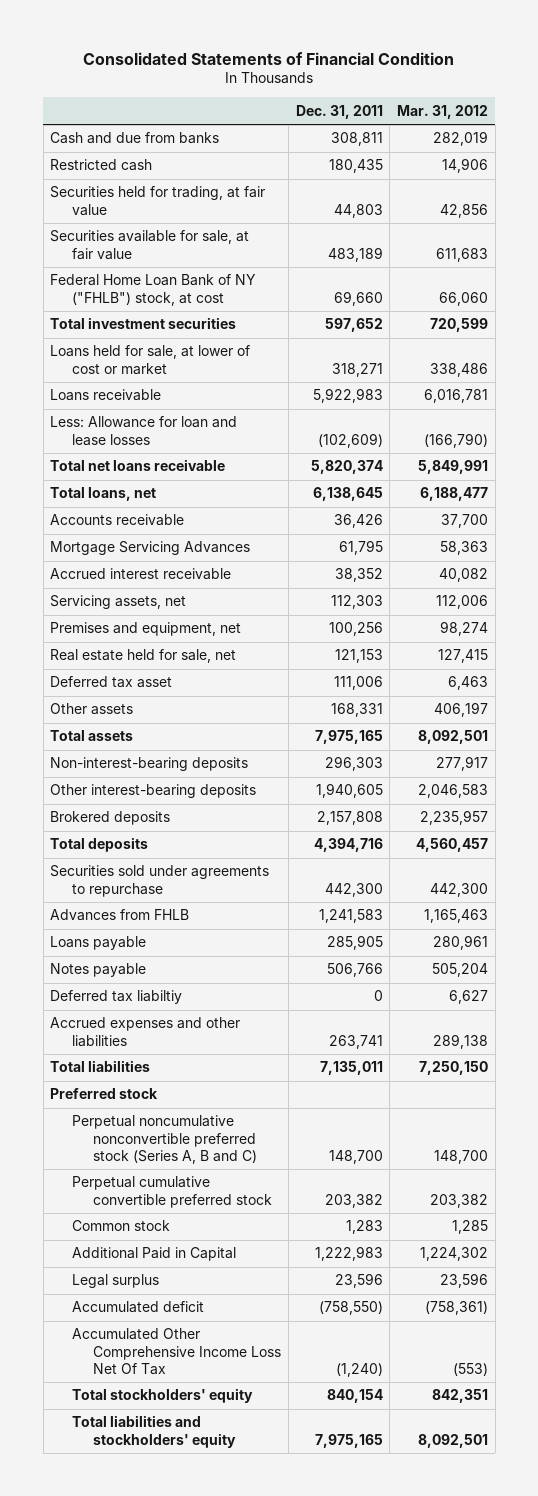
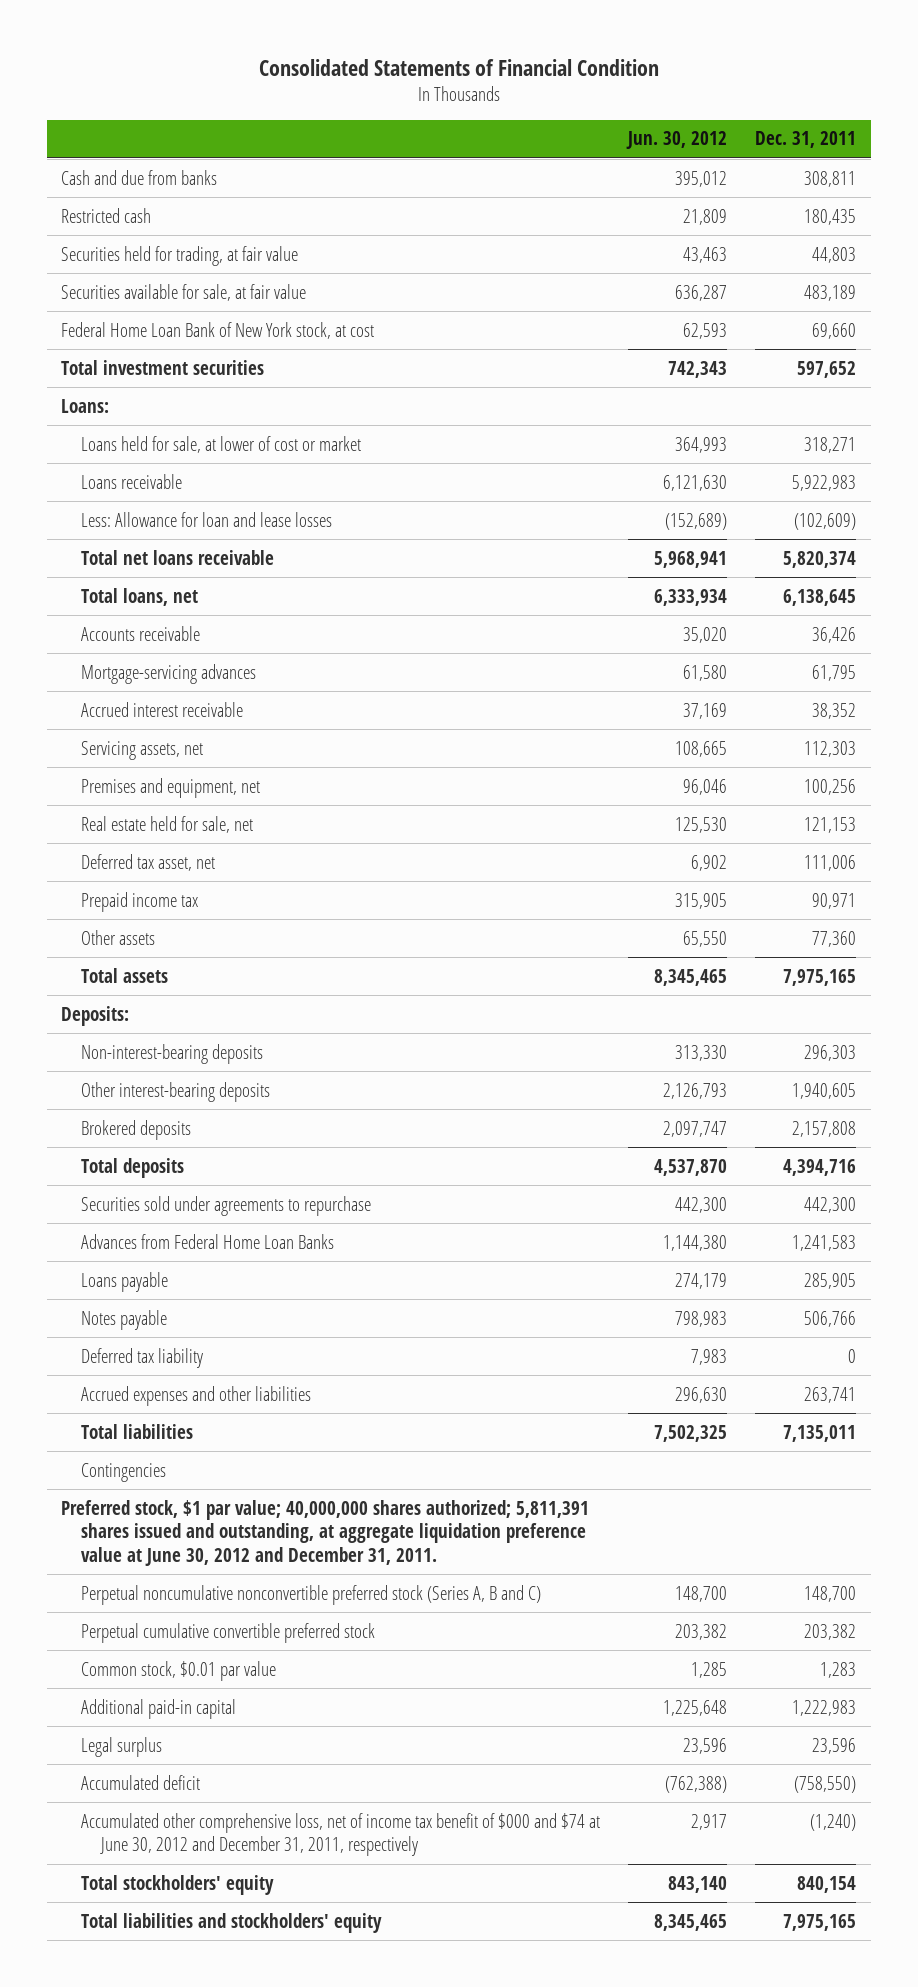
[396,104,488,119] Mar. 31, 2012 -> none
none -> [626,131,728,150] Jun. 30, 2012
[50,274,257,306] Federal Home Loan Bank of NY ("FHLB") stock, at cost -> [61,321,375,339] Federal Home Loan Bank of New York stock, at cost
none -> [61,398,110,413] Loans:
[50,541,251,556] Mortgage Servicing Advances -> [81,663,257,684] Mortgage-servicing advances
[50,676,173,689] Deferred tax asset -> [81,853,216,871] Deferred tax asset, net
none -> [81,891,199,912] Prepaid income tax
[330,703,383,718] 168,331 -> [812,930,857,947] 77,360
none -> [61,1005,130,1026] Deposits:
[50,909,190,922] Advances from FHLB -> [81,1233,335,1249] Advances from Federal Home Loan Banks
[50,990,183,1005] Deferred tax liabiltiy -> [81,1347,204,1368] Deferred tax liability
none -> [81,1462,167,1482] Contingencies
[50,1088,159,1100] Preferred stock -> [61,1499,590,1567] Preferred stock, $1 par value; 40,000,000 shares authorized; 5,811,391 shares issued and outstanding, at aggregate liquidation preference value at June 30, 2012 and December 31, 2011.
[71,1220,170,1232] Common stock -> [81,1660,277,1681] Common stock, $0.01 par value
[71,1247,236,1262] Additional Paid in Capital -> [81,1698,237,1719] Additional paid-in capital
[71,1328,282,1375] Accumulated Other Comprehensive Income Loss Net Of Tax -> [81,1812,601,1857] Accumulated other comprehensive loss, net of income tax benefit of $000 and $74 at June 30, 2012 and December 31, 2011, respectively

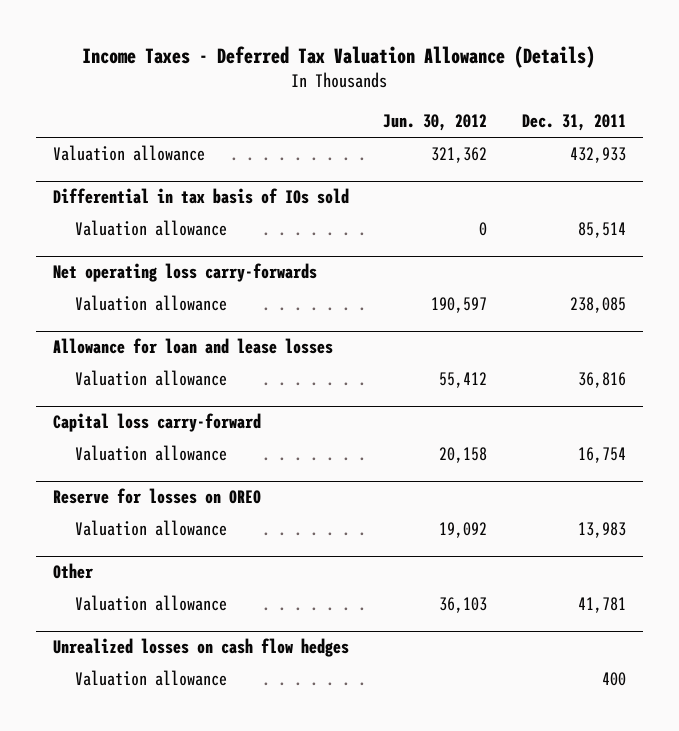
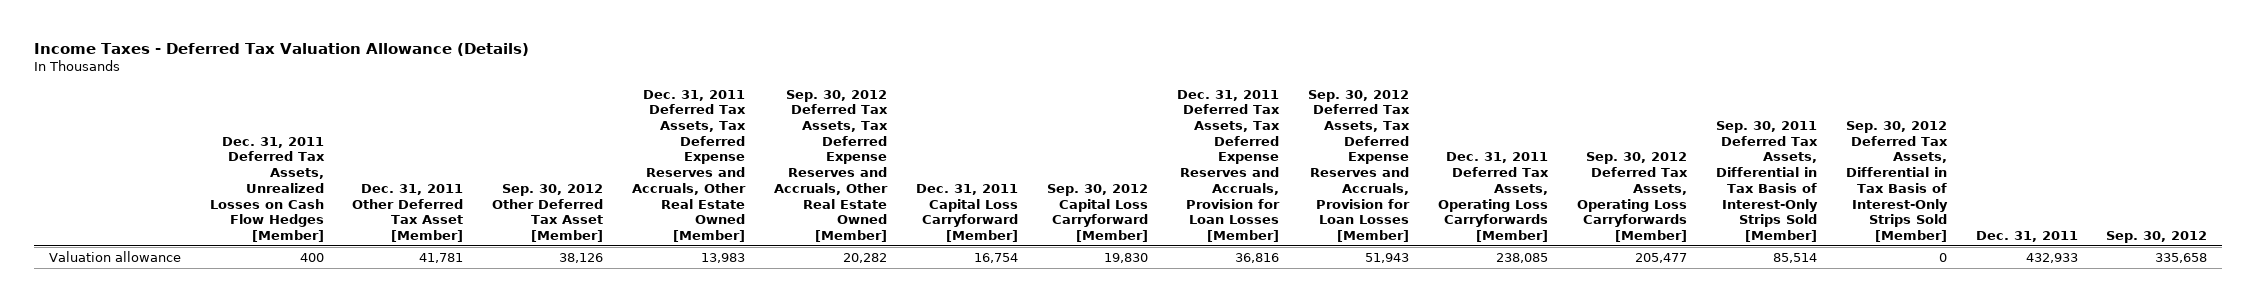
[383,114,488,132] Jun. 30, 2012 -> none
none -> [209,136,325,242] Dec. 31, 2011 Deferred Tax Assets, Unrealized Losses on Cash Flow Hedges [Member]
none -> [352,183,464,242] Dec. 31, 2011 Other Deferred Tax Asset [Member]
none -> [492,183,604,242] Sep. 30, 2012 Other Deferred Tax Asset [Member]
none -> [632,89,747,242] Dec. 31, 2011 Deferred Tax Assets, Tax Deferred Expense Reserves and Accruals, Other Real Estate Owned [Member]
none -> [774,89,889,242] Sep. 30, 2012 Deferred Tax Assets, Tax Deferred Expense Reserves and Accruals, Other Real Estate Owned [Member]
none -> [916,183,1019,242] Dec. 31, 2011 Capital Loss Carryforward [Member]
none -> [1047,183,1149,242] Sep. 30, 2012 Capital Loss Carryforward [Member]
none -> [1176,89,1280,242] Dec. 31, 2011 Deferred Tax Assets, Tax Deferred Expense Reserves and Accruals, Provision for Loan Losses [Member]
none -> [1307,89,1410,242] Sep. 30, 2012 Deferred Tax Assets, Tax Deferred Expense Reserves and Accruals, Provision for Loan Losses [Member]
none -> [1437,152,1549,242] Dec. 31, 2011 Deferred Tax Assets, Operating Loss Carryforwards [Member]
none -> [1576,152,1688,242] Sep. 30, 2012 Deferred Tax Assets, Operating Loss Carryforwards [Member]
none -> [1715,121,1818,242] Sep. 30, 2011 Deferred Tax Assets, Differential in Tax Basis of Interest-Only Strips Sold [Member]
none -> [1845,121,1948,242] Sep. 30, 2012 Deferred Tax Assets, Differential in Tax Basis of Interest-Only Strips Sold [Member]
none -> [2106,230,2208,243] Sep. 30, 2012
[52,188,349,205] Differential in tax basis of IOs sold -> none
[74,220,227,237] Valuation allowance -> none
[52,263,317,283] Net operating loss carry-forwards -> none
[74,295,227,312] Valuation allowance -> none
[52,338,333,355] Allowance for loan and lease losses -> none
[74,370,227,387] Valuation allowance -> none
[52,413,261,433] Capital loss carry-forward -> none
[74,445,227,462] Valuation allowance -> none
[52,488,261,505] Reserve for losses on OREO -> none
[74,520,227,537] Valuation allowance -> none
[52,563,93,580] Other -> none
[74,595,227,612] Valuation allowance -> none
[52,638,349,658] Unrealized losses on cash flow hedges -> none
[74,670,227,687] Valuation allowance -> none

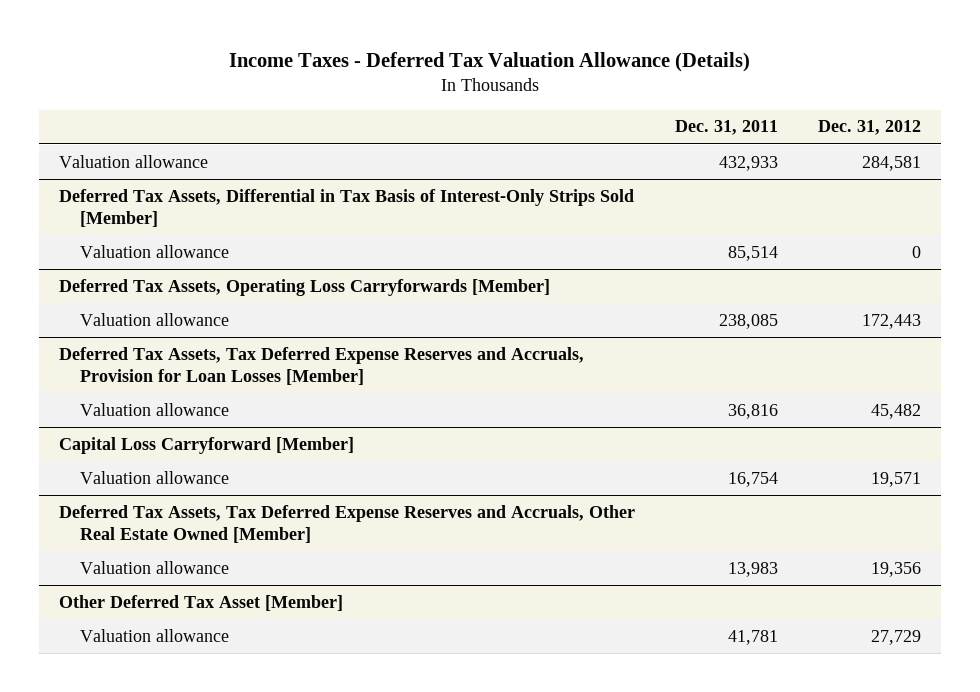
[209,136,325,242] Dec. 31, 2011 Deferred Tax Assets, Unrealized Losses on Cash Flow Hedges [Member] -> none
[352,183,464,242] Dec. 31, 2011 Other Deferred Tax Asset [Member] -> none
[492,183,604,242] Sep. 30, 2012 Other Deferred Tax Asset [Member] -> none
[632,89,747,242] Dec. 31, 2011 Deferred Tax Assets, Tax Deferred Expense Reserves and Accruals, Other Real Estate Owned [Member] -> none
[774,89,889,242] Sep. 30, 2012 Deferred Tax Assets, Tax Deferred Expense Reserves and Accruals, Other Real Estate Owned [Member] -> none
[916,183,1019,242] Dec. 31, 2011 Capital Loss Carryforward [Member] -> none
[1047,183,1149,242] Sep. 30, 2012 Capital Loss Carryforward [Member] -> none
[1176,89,1280,242] Dec. 31, 2011 Deferred Tax Assets, Tax Deferred Expense Reserves and Accruals, Provision for Loan Losses [Member] -> none
[1307,89,1410,242] Sep. 30, 2012 Deferred Tax Assets, Tax Deferred Expense Reserves and Accruals, Provision for Loan Losses [Member] -> none
[1437,152,1549,242] Dec. 31, 2011 Deferred Tax Assets, Operating Loss Carryforwards [Member] -> none
[1576,152,1688,242] Sep. 30, 2012 Deferred Tax Assets, Operating Loss Carryforwards [Member] -> none
[1715,121,1818,242] Sep. 30, 2011 Deferred Tax Assets, Differential in Tax Basis of Interest-Only Strips Sold [Member] -> none
[1845,121,1948,242] Sep. 30, 2012 Deferred Tax Assets, Differential in Tax Basis of Interest-Only Strips Sold [Member] -> none
[2106,230,2208,243] Sep. 30, 2012 -> none
none -> [817,120,921,136] Dec. 31, 2012
none -> [59,188,635,228] Deferred Tax Assets, Differential in Tax Basis of Interest-Only Strips Sold [Member]
none -> [80,244,230,258] Valuation allowance
none -> [59,278,551,296] Deferred Tax Assets, Operating Loss Carryforwards [Member]
none -> [80,312,230,326] Valuation allowance
none -> [59,346,585,386] Deferred Tax Assets, Tax Deferred Expense Reserves and Accruals, Provision for Loan Losses [Member]
none -> [80,402,230,416] Valuation allowance
none -> [59,436,355,454] Capital Loss Carryforward [Member]
none -> [80,470,230,484] Valuation allowance
none -> [59,504,636,544] Deferred Tax Assets, Tax Deferred Expense Reserves and Accruals, Other Real Estate Owned [Member]
none -> [80,560,230,574] Valuation allowance
none -> [59,594,344,611] Other Deferred Tax Asset [Member]
none -> [80,628,230,642] Valuation allowance

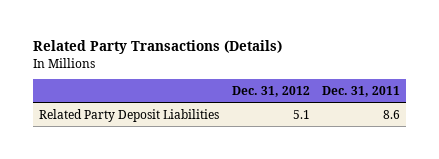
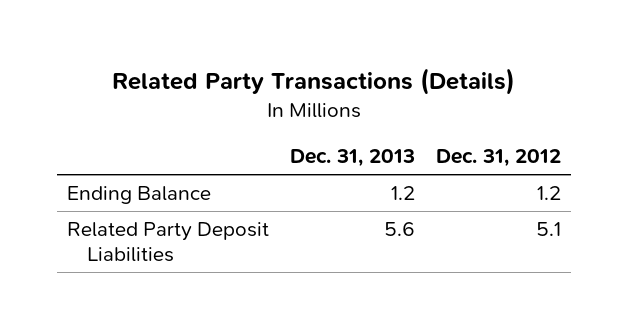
[322,86,401,98] Dec. 31, 2011 -> none
none -> [289,149,415,168] Dec. 31, 2013
none -> [67,186,212,205] Ending Balance

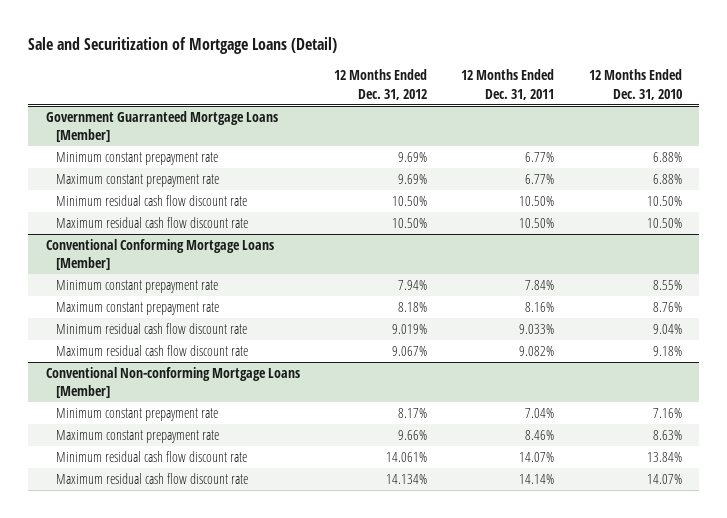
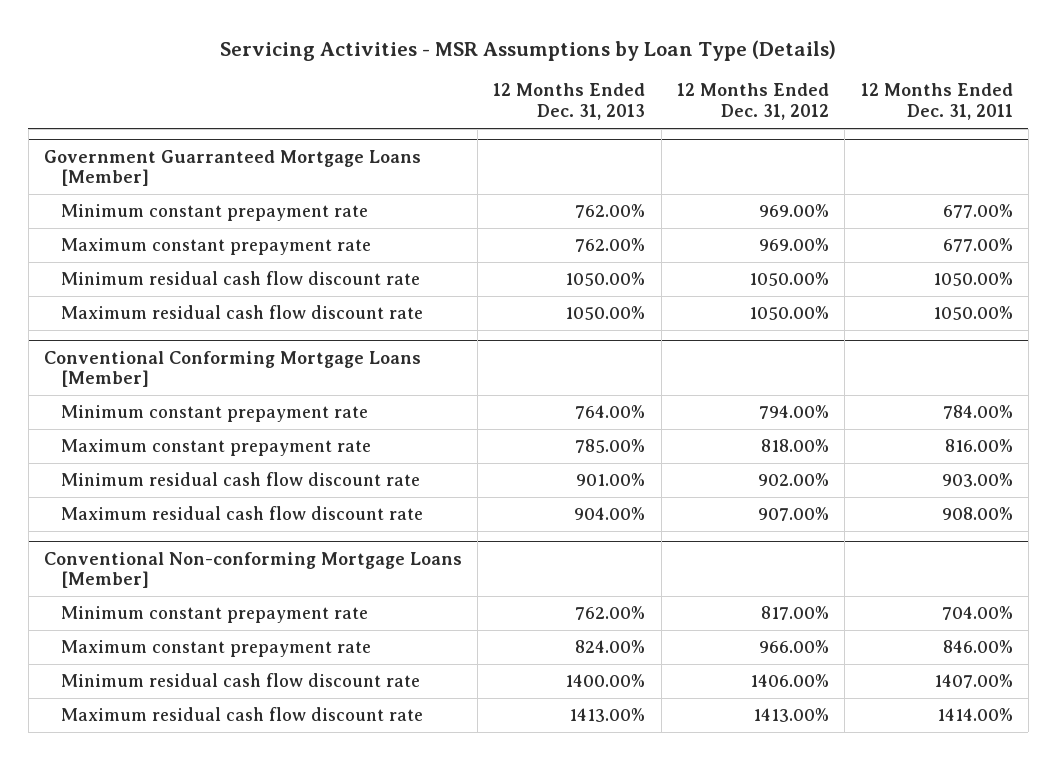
[28,37,338,55] Sale and Securitization of Mortgage Loans (Detail) -> [220,39,837,61] Servicing Activities - MSR Assumptions by Loan Type (Details)
[588,69,682,100] 12 Months Ended Dec. 31, 2010 -> none
none -> [493,83,646,121] 12 Months Ended Dec. 31, 2013
[397,152,427,163] 9.69% -> [758,204,829,218] 969.00%
[525,152,555,163] 6.77% -> [942,204,1013,219] 677.00%
[397,174,427,185] 9.69% -> [758,238,829,252] 969.00%
[525,174,555,185] 6.77% -> [942,238,1013,253] 677.00%
[391,196,427,207] 10.50% -> [748,272,829,287] 1050.00%
[519,196,555,207] 10.50% -> [932,272,1013,287] 1050.00%
[391,218,427,229] 10.50% -> [748,306,829,321] 1050.00%
[519,218,555,229] 10.50% -> [932,306,1013,321] 1050.00%
[397,280,427,291] 7.94% -> [758,405,829,420] 794.00%
[525,280,555,291] 7.84% -> [942,405,1013,420] 784.00%
[397,302,427,313] 8.18% -> [760,439,829,453] 818.00%
[525,302,555,313] 8.16% -> [944,439,1013,453] 816.00%
[391,324,427,335] 9.019% -> [757,473,829,487] 902.00%
[519,324,555,335] 9.033% -> [941,473,1013,488] 903.00%
[391,346,427,357] 9.067% -> [757,507,829,522] 907.00%
[519,346,555,357] 9.082% -> [941,507,1013,521] 908.00%
[397,408,427,419] 8.17% -> [760,606,829,621] 817.00%
[525,408,555,419] 7.04% -> [941,606,1013,621] 704.00%
[397,430,427,441] 9.66% -> [758,640,829,654] 966.00%
[525,430,555,441] 8.46% -> [942,640,1013,654] 846.00%
[385,452,427,463] 14.061% -> [749,674,829,688] 1406.00%
[519,452,555,463] 14.07% -> [933,674,1013,689] 1407.00%
[385,474,427,485] 14.134% -> [752,708,829,723] 1413.00%
[519,474,555,485] 14.14% -> [936,708,1013,722] 1414.00%

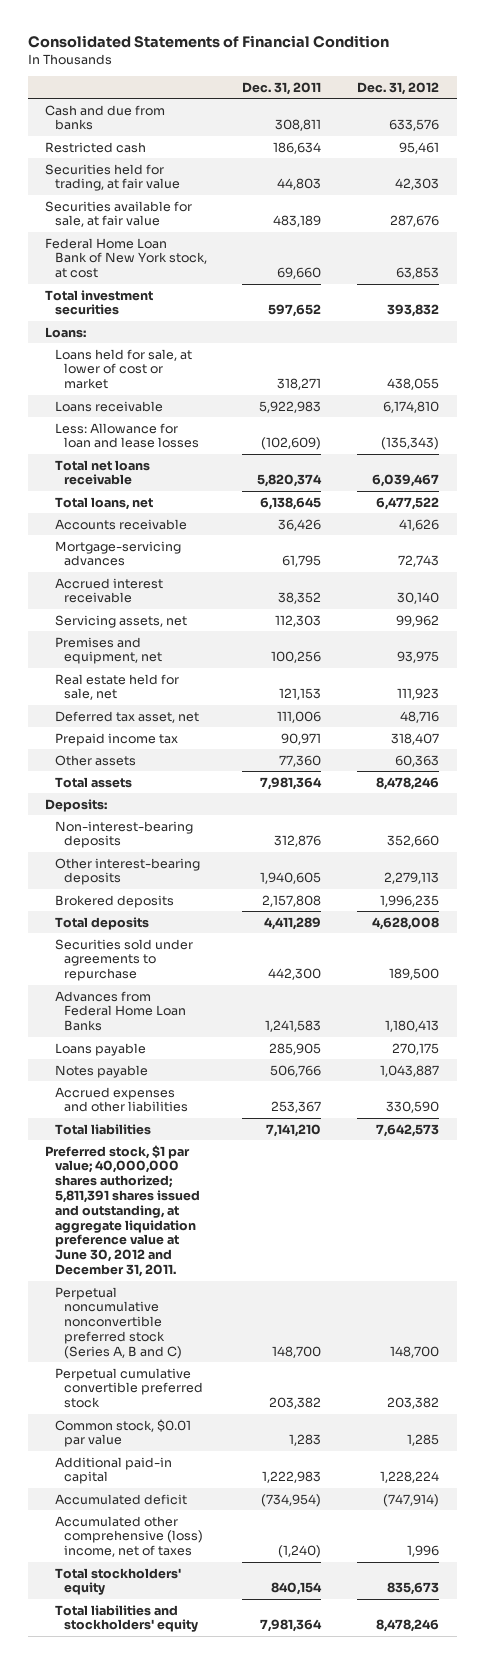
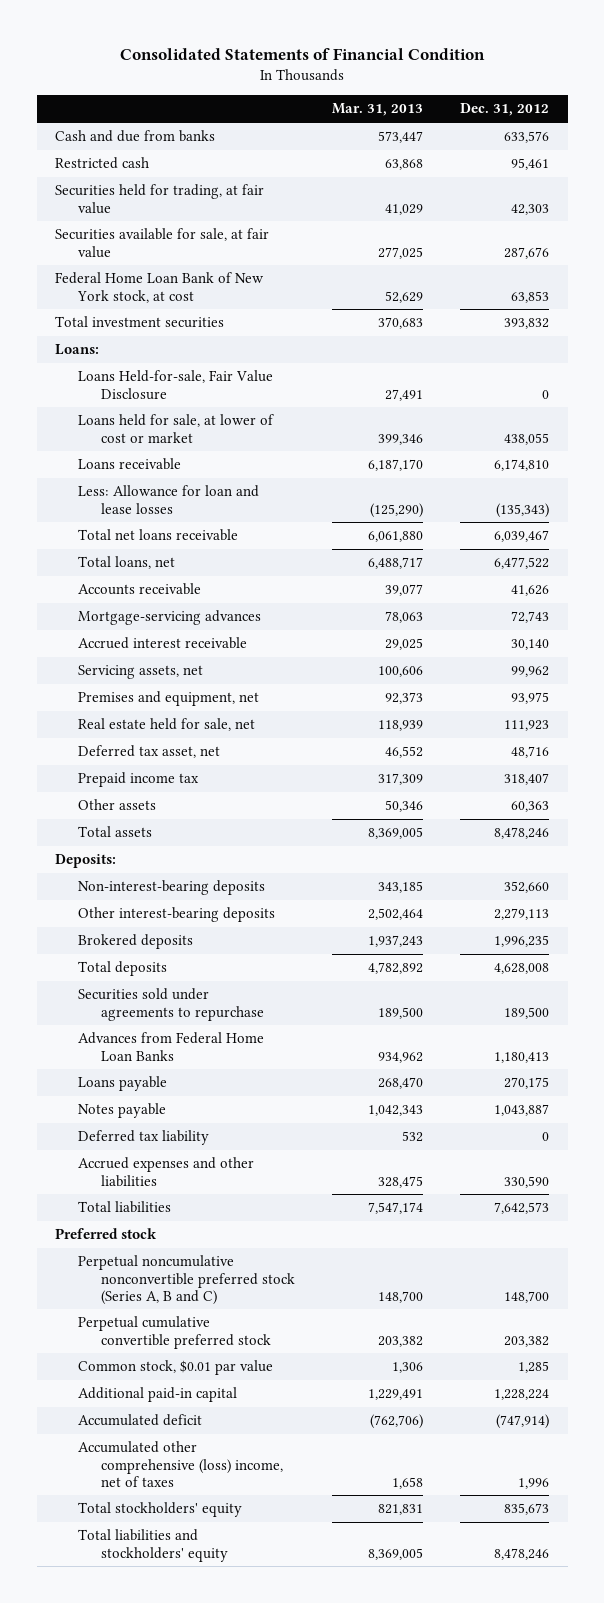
[242,81,322,95] Dec. 31, 2011 -> none
none -> [331,103,423,117] Mar. 31, 2013
none -> [78,370,274,400] Loans Held-for-sale, Fair Value Disclosure
none -> [78,1130,210,1146] Deferred tax liability
[45,1144,200,1278] Preferred stock, $1 par value; 40,000,000 shares authorized; 5,811,391 shares issued and outstanding, at aggregate liquidation preference value at June 30, 2012 and December 31, 2011. -> [55,1228,158,1240] Preferred stock

